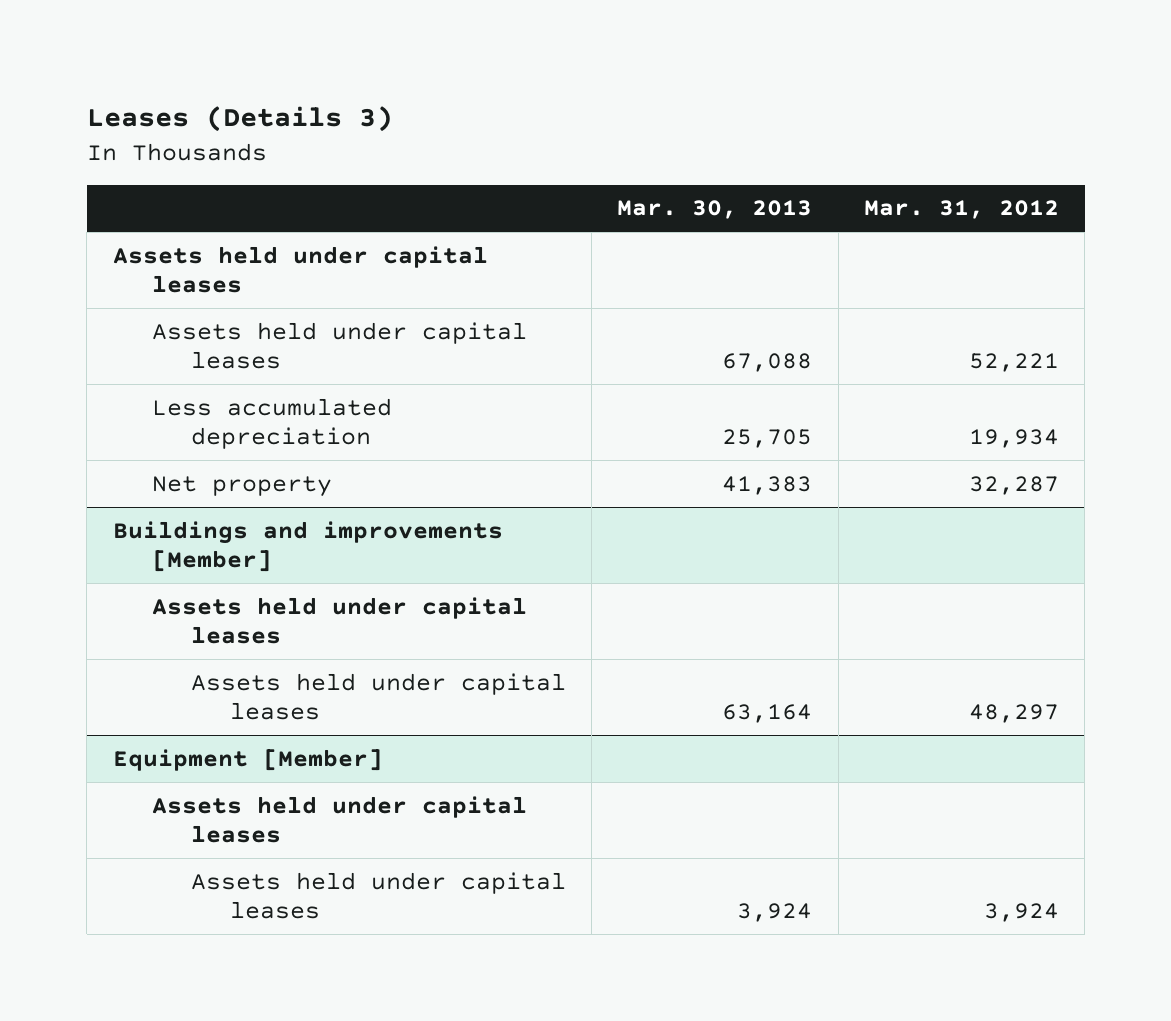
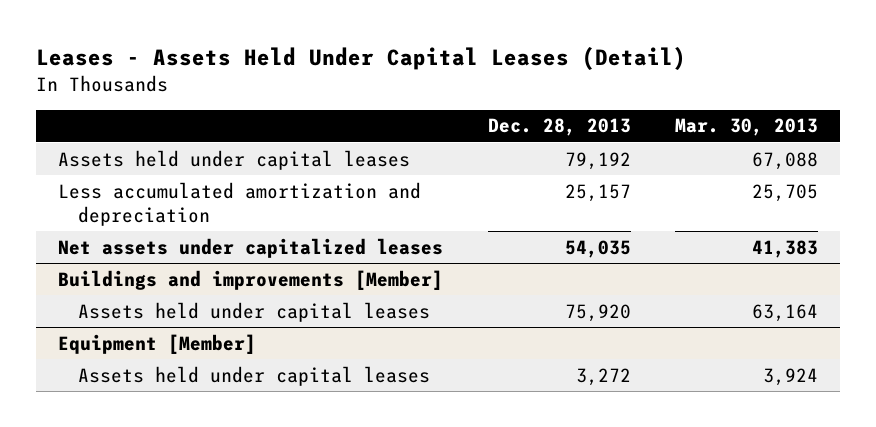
[86,105,393,132] Leases (Details 3) -> [35,47,686,71] Leases - Assets Held Under Capital Leases (Detail)
[863,200,1059,220] Mar. 31, 2012 -> none
none -> [487,118,631,137] Dec. 28, 2013
[112,245,488,294] Assets held under capital leases -> none
[151,397,392,450] Less accumulated depreciation -> [58,181,422,226] Less accumulated amortization and depreciation
[151,475,332,497] Net property -> [58,237,444,258] Net assets under capitalized leases
[151,596,527,645] Assets held under capital leases -> none
[151,795,527,844] Assets held under capital leases -> none

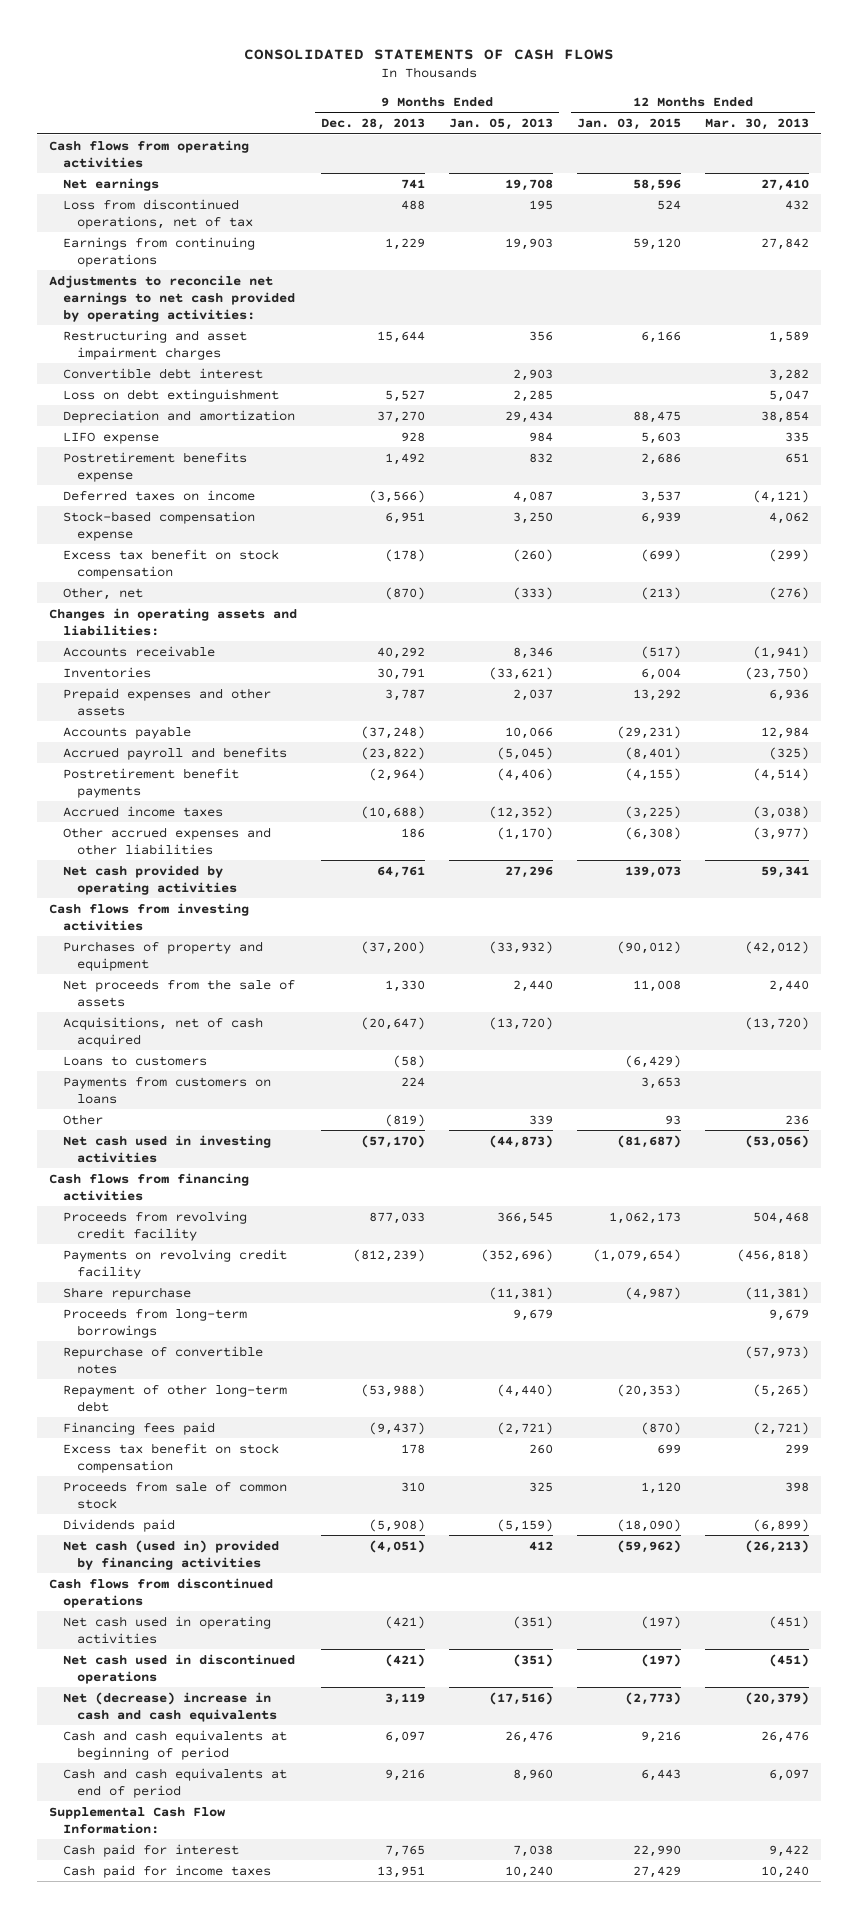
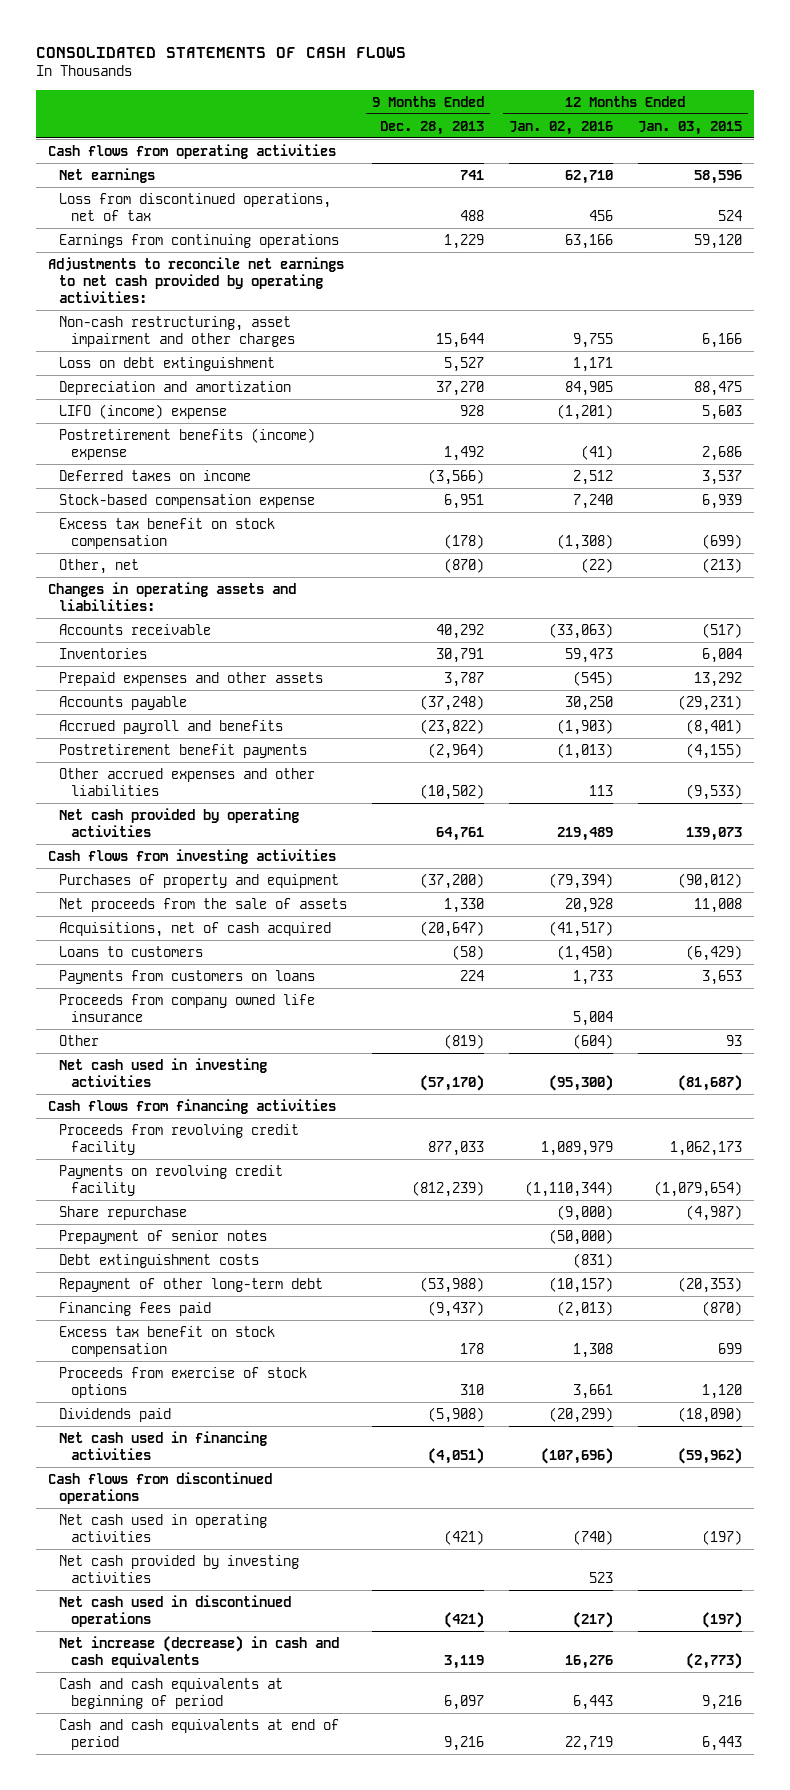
[449,118,554,131] Jan. 05, 2013 -> none
[705,118,810,131] Mar. 30, 2013 -> none
none -> [508,120,613,135] Jan. 02, 2016
[63,367,264,379] Convertible debt interest -> none
[63,329,248,360] Restructuring and asset impairment charges -> [59,315,295,347] Non-cash restructuring, asset impairment and other charges
[63,431,160,444] LIFO expense -> [59,403,228,419] LIFO (income) expense
[63,451,248,482] Postretirement benefits expense -> [59,427,316,460] Postretirement benefits (income) expense
[63,805,224,817] Accrued income taxes -> none
[401,827,426,838] 186 -> [420,783,485,800] (10,502)
[625,826,682,840] (6,308) -> [685,783,742,800] (9,533)
none -> [59,993,316,1022] Proceeds from company owned life insurance
[63,1307,248,1338] Proceeds from long-term borrowings -> none
[63,1345,264,1374] Repurchase of convertible notes -> none
none -> [59,1229,268,1244] Prepayment of senior notes
none -> [59,1253,260,1268] Debt extinguishment costs
[63,1480,288,1509] Proceeds from sale of common stock -> [59,1366,308,1398] Proceeds from exercise of stock options
[63,1539,280,1570] Net cash (used in) provided by financing activities -> [59,1430,268,1460] Net cash used in financing activities
none -> [59,1554,300,1583] Net cash provided by investing activities
[63,1691,278,1722] Net (decrease) increase in cash and cash equivalents -> [59,1635,340,1668] Net increase (decrease) in cash and cash equivalents
[48,1806,226,1834] Supplemental Cash Flow Information: -> none
[63,1843,240,1857] Cash paid for interest -> none
[63,1864,272,1878] Cash paid for income taxes -> none

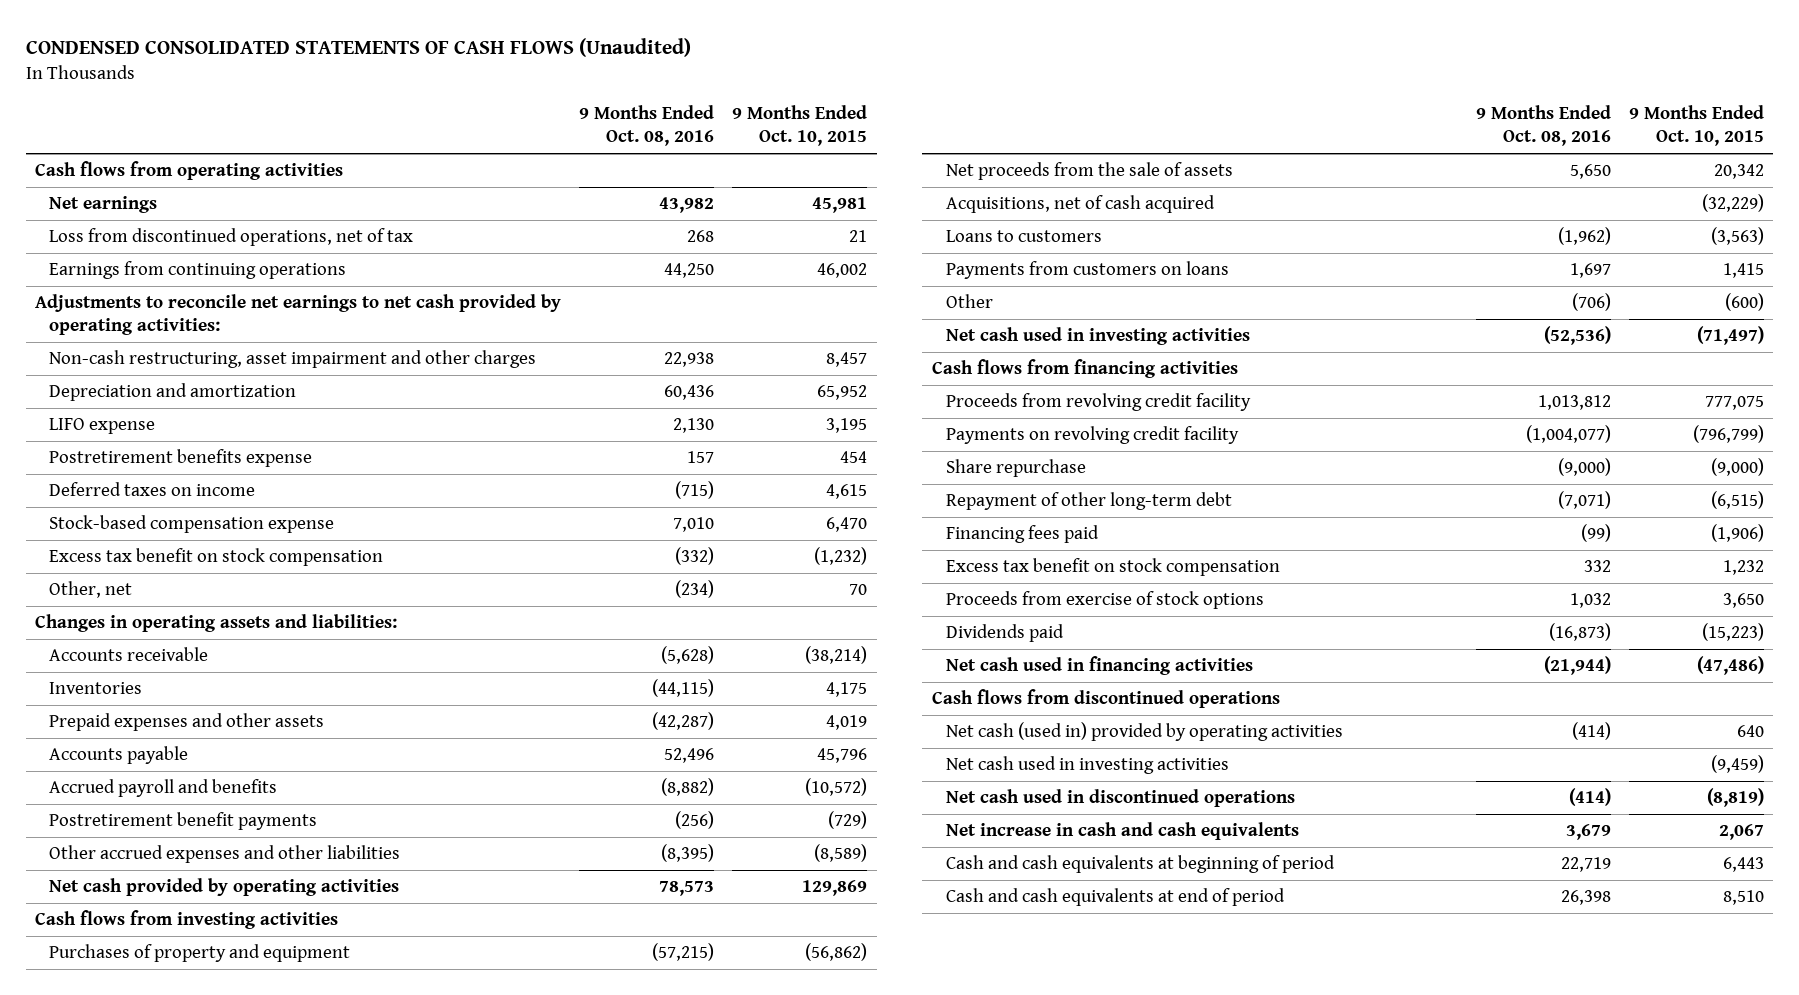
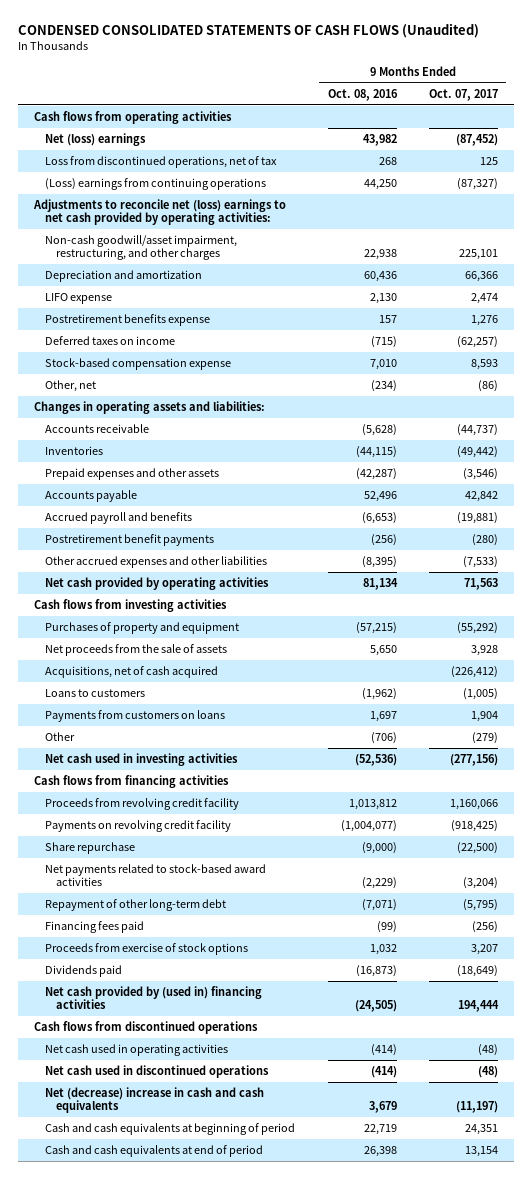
[732,105,868,147] 9 Months Ended Oct. 10, 2015 -> none
none -> [428,88,498,101] Oct. 07, 2017
[49,196,158,214] Net earnings -> [45,132,147,146] Net (loss) earnings
[49,261,347,280] Earnings from continuing operations -> [45,177,267,190] (Loss) earnings from continuing operations
[34,294,561,336] Adjustments to reconcile net earnings to net cash provided by operating activities: -> [32,198,286,225] Adjustments to reconcile net (loss) earnings to net cash provided by operating activities:
[49,350,537,369] Non-cash restructuring, asset impairment and other charges -> [45,234,238,260] Non-cash goodwill/asset impairment, restructuring, and other charges
[49,548,384,567] Excess tax benefit on stock compensation -> none
[661,778,715,797] (8,882) -> [361,511,397,524] (6,653)
[659,881,715,897] 78,573 -> [362,577,398,590] 81,134
none -> [45,863,267,886] Net payments related to stock-based award activities
[945,558,1280,577] Excess tax benefit on stock compensation -> none
[945,656,1253,676] Net cash used in financing activities -> [45,985,263,1009] Net cash provided by (used in) financing activities
[1543,656,1611,676] (21,944) -> [354,999,397,1012] (24,505)
[945,756,1229,775] Net cash used in investing activities -> none
[945,722,1343,742] Net cash (used in) provided by operating activities -> [45,1043,229,1056] Net cash used in operating activities
[945,822,1299,841] Net increase in cash and cash equivalents -> [45,1086,265,1113] Net (decrease) increase in cash and cash equivalents

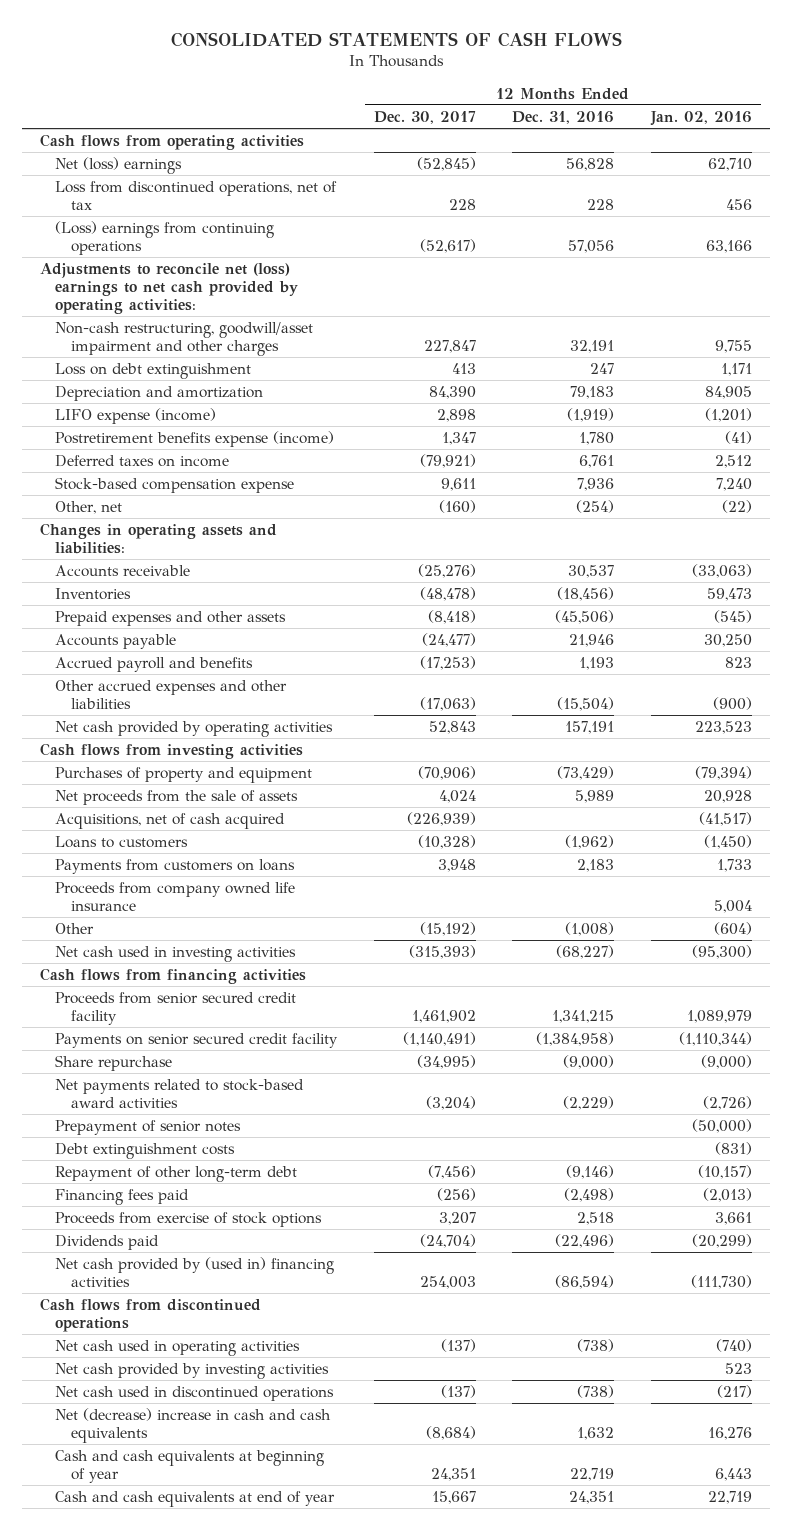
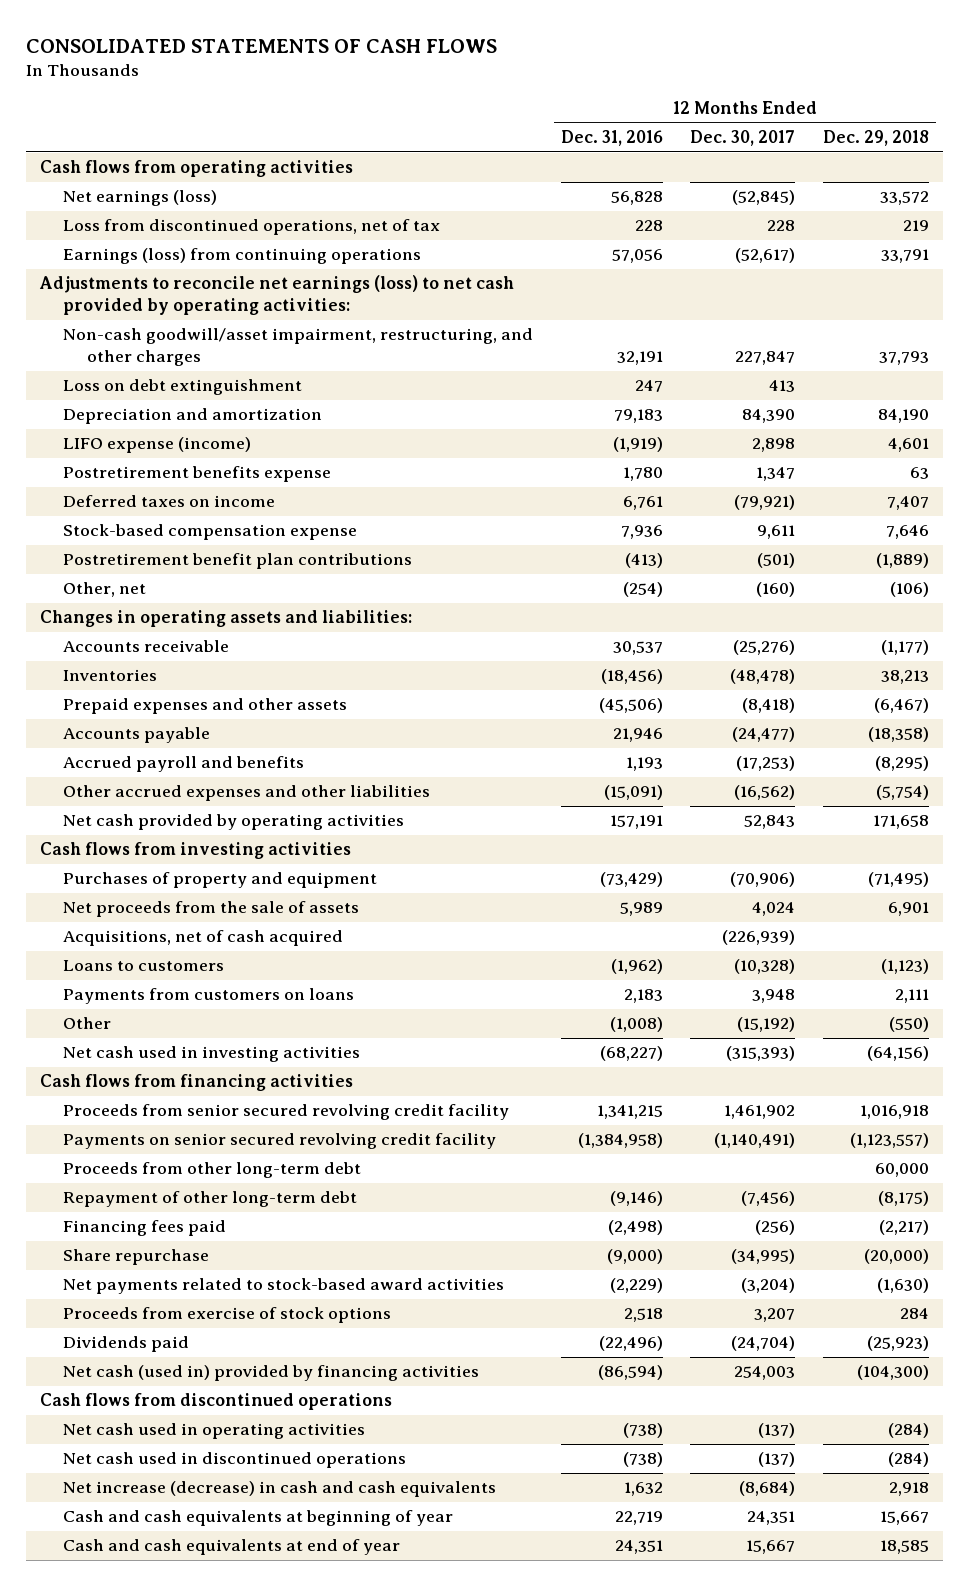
[650,110,753,126] Jan. 02, 2016 -> none
none -> [822,130,929,147] Dec. 29, 2018
[55,156,183,174] Net (loss) earnings -> [63,190,218,207] Net earnings (loss)
[55,220,275,255] (Loss) earnings from continuing operations -> [63,248,422,265] Earnings (loss) from continuing operations
[39,262,299,314] Adjustments to reconcile net (loss) earnings to net cash provided by operating activities: -> [38,275,514,316] Adjustments to reconcile net earnings (loss) to net cash provided by operating activities:
[55,321,314,356] Non-cash restructuring, goodwill/asset impairment and other charges -> [63,328,534,367] Non-cash goodwill/asset impairment, restructuring, and other charges
[55,430,335,447] Postretirement benefits expense (income) -> [63,466,332,483] Postretirement benefits expense
none -> [63,553,413,570] Postretirement benefit plan contributions
[419,696,476,711] (17,063) -> [734,785,796,801] (16,562)
[557,696,615,711] (15,504) -> [603,785,663,801] (15,091)
[55,881,296,911] Proceeds from company owned life insurance -> none
[55,1119,242,1135] Prepayment of senior notes -> none
[55,1142,236,1159] Debt extinguishment costs -> none
[55,991,297,1025] Proceeds from senior secured credit facility -> [63,1104,510,1121] Proceeds from senior secured revolving credit facility
[55,1032,339,1048] Payments on senior secured credit facility -> [63,1133,497,1150] Payments on senior secured revolving credit facility
none -> [63,1162,362,1179] Proceeds from other long-term debt
[55,1054,173,1071] Share repurchase -> [63,1249,210,1266] Share repurchase
[55,1078,305,1108] Net payments related to stock-based award activities -> [63,1278,505,1295] Net payments related to stock-based award activities
[55,1256,335,1287] Net cash provided by (used in) financing activities -> [63,1365,480,1382] Net cash (used in) provided by financing activities
[55,1362,330,1379] Net cash provided by investing activities -> none
[55,1407,332,1443] Net (decrease) increase in cash and cash equivalents -> [63,1481,497,1498] Net increase (decrease) in cash and cash equivalents

